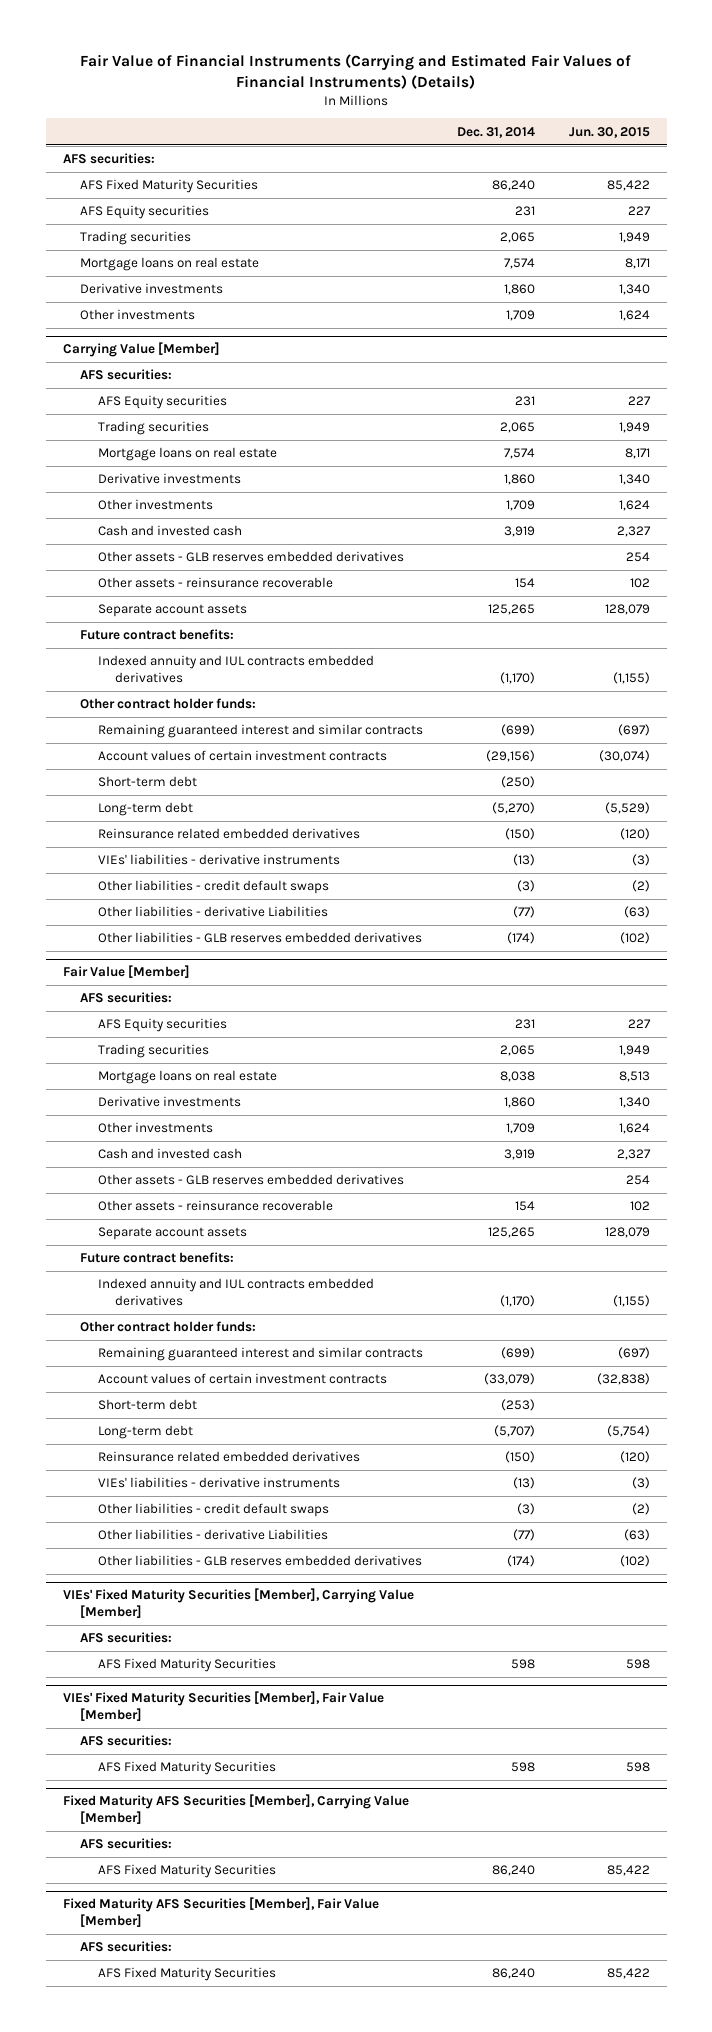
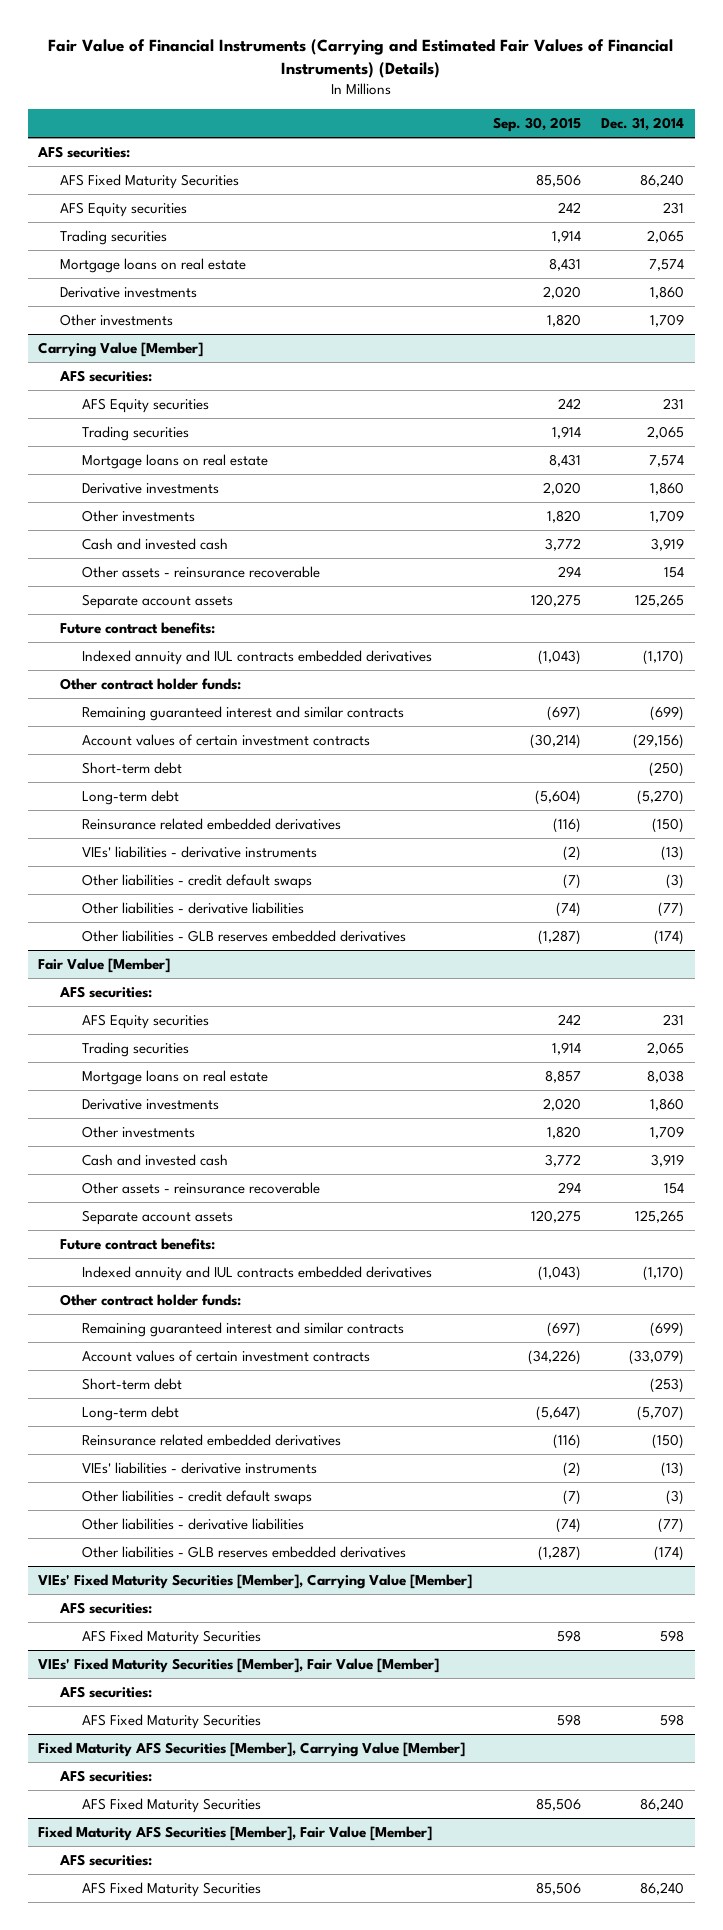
[568,126,650,138] Jun. 30, 2015 -> none
none -> [492,117,581,133] Sep. 30, 2015
[97,551,404,563] Other assets - GLB reserves embedded derivatives -> none
[97,906,328,918] Other liabilities - derivative Liabilities -> [81,901,304,914] Other liabilities - derivative liabilities
[97,1174,404,1186] Other assets - GLB reserves embedded derivatives -> none
[97,1529,328,1541] Other liabilities - derivative Liabilities -> [81,1517,304,1530] Other liabilities - derivative liabilities

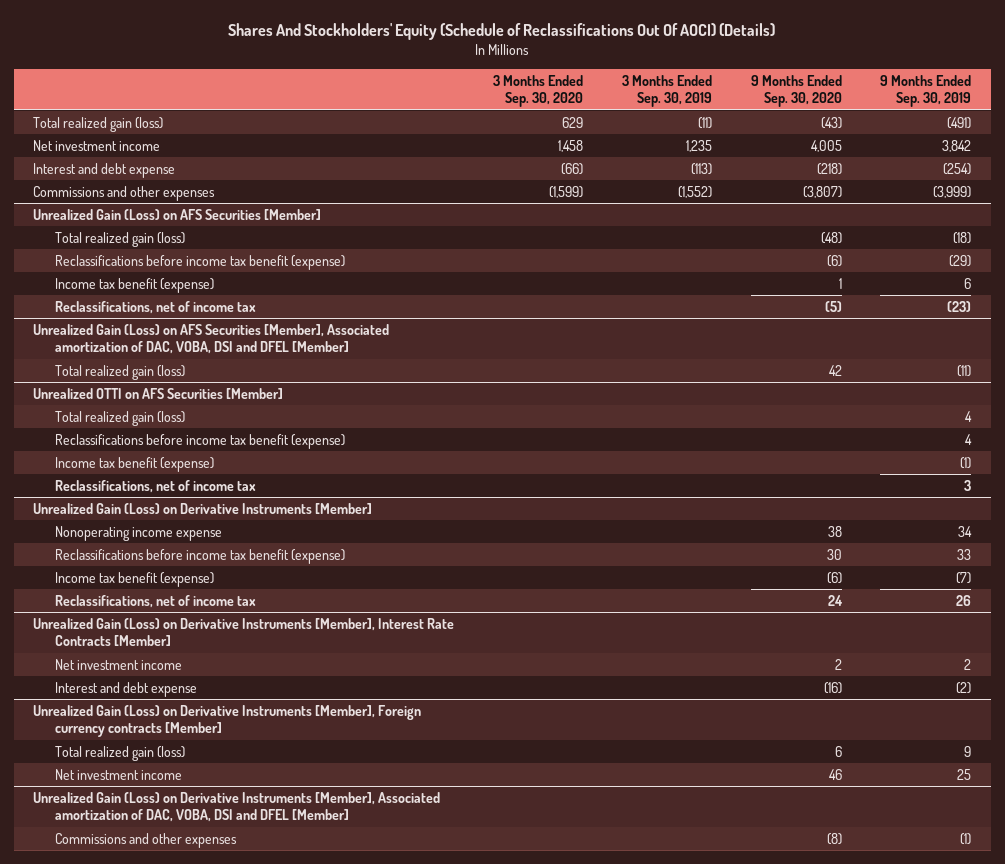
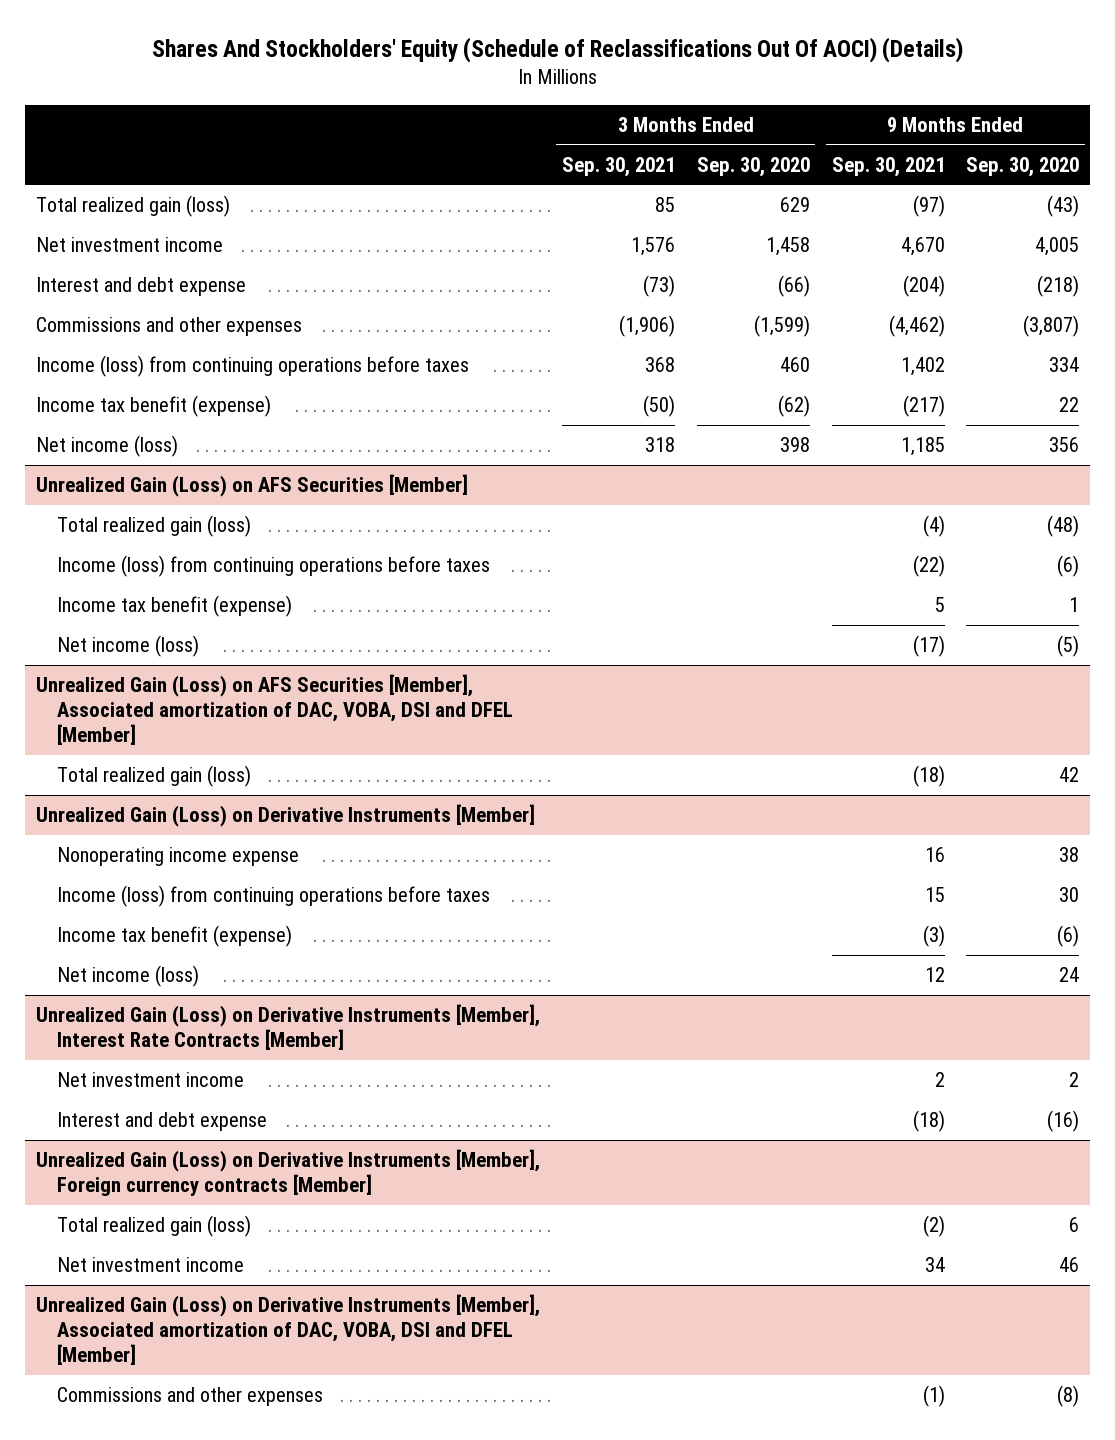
[621,74,712,108] 3 Months Ended Sep. 30, 2019 -> none
[880,74,972,108] 9 Months Ended Sep. 30, 2019 -> none
none -> [561,156,675,177] Sep. 30, 2021
none -> [831,156,945,177] Sep. 30, 2021
none -> [35,355,469,378] Income (loss) from continuing operations before taxes
none -> [35,395,271,418] Income tax benefit (expense)
none -> [35,435,178,458] Net income (loss)
[54,254,345,270] Reclassifications before income tax benefit (expense) -> none
none -> [57,555,491,578] Income (loss) from continuing operations before taxes
[54,300,256,314] Reclassifications, net of income tax -> none
none -> [57,635,200,658] Net income (loss)
[33,387,284,399] Unrealized OTTI on AFS Securities [Member] -> none
[54,410,185,426] Total realized gain (loss) -> none
[54,433,345,449] Reclassifications before income tax benefit (expense) -> none
[54,456,214,472] Income tax benefit (expense) -> none
[54,479,256,493] Reclassifications, net of income tax -> none
[54,548,345,564] Reclassifications before income tax benefit (expense) -> none
none -> [57,885,491,908] Income (loss) from continuing operations before taxes
[54,594,256,608] Reclassifications, net of income tax -> none
none -> [57,965,200,988] Net income (loss)

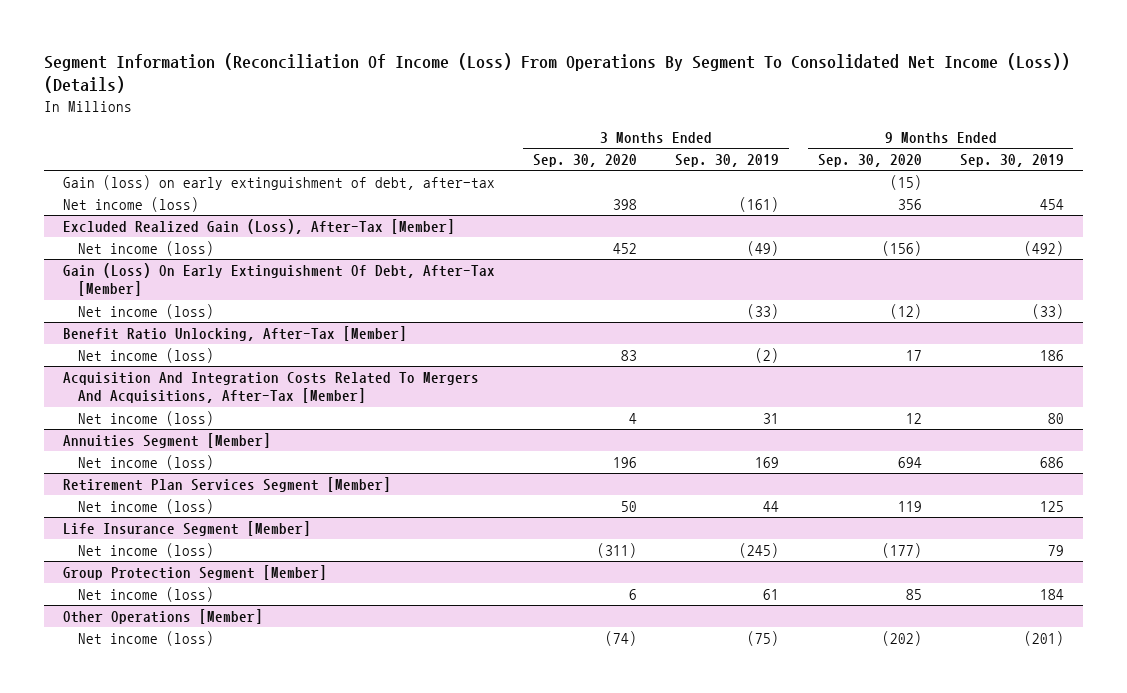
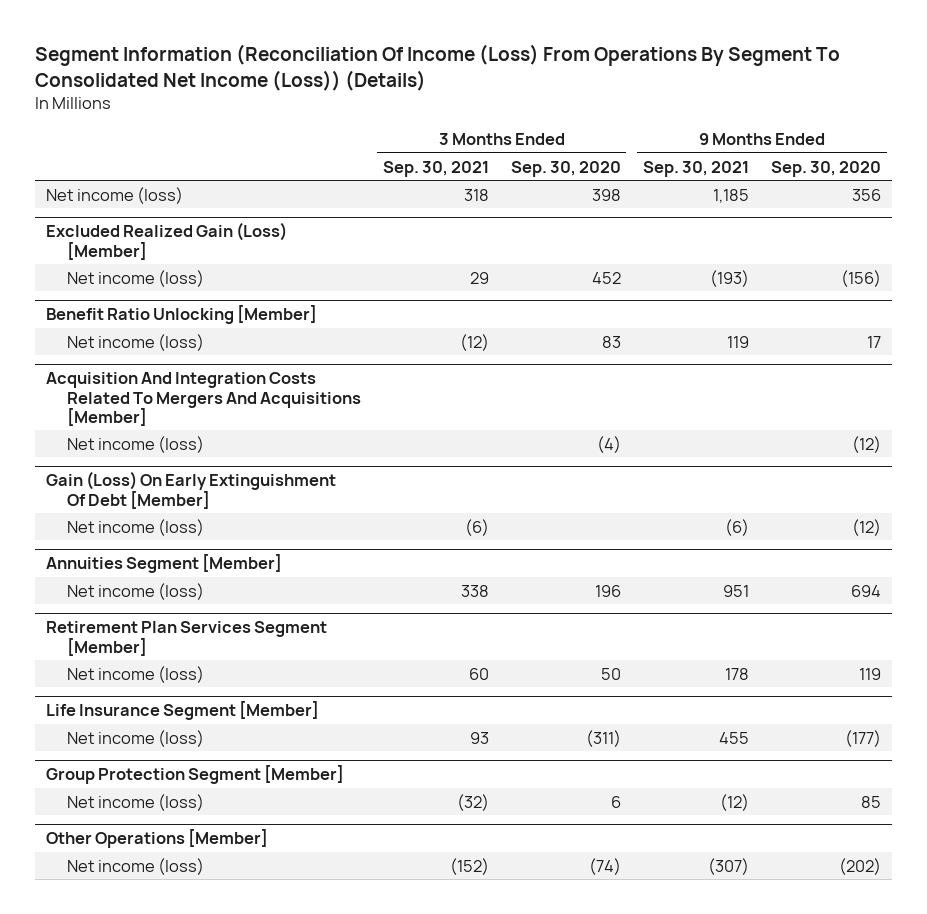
[675,153,780,167] Sep. 30, 2019 -> none
[959,153,1064,167] Sep. 30, 2019 -> none
none -> [382,160,489,177] Sep. 30, 2021
none -> [642,160,749,177] Sep. 30, 2021
[62,174,495,190] Gain (loss) on early extinguishment of debt, after-tax -> none
[62,218,455,234] Excluded Realized Gain (Loss), After-Tax [Member] -> [46,222,288,260] Excluded Realized Gain (Loss) [Member]
[62,262,495,297] Gain (Loss) On Early Extinguishment Of Debt, After-Tax [Member] -> none
[78,303,215,319] Net income (loss) -> none
[62,325,407,341] Benefit Ratio Unlocking, After-Tax [Member] -> [46,305,318,325] Benefit Ratio Unlocking [Member]
[62,371,479,404] Acquisition And Integration Costs Related To Mergers And Acquisitions, After-Tax [Member] -> [46,372,361,426] Acquisition And Integration Costs Related To Mergers And Acquisitions [Member]
[629,412,638,424] 4 -> [596,435,621,453] (4)
[905,412,922,424] 12 -> [851,435,881,453] (12)
none -> [46,471,337,509] Gain (Loss) On Early Extinguishment Of Debt [Member]
none -> [66,518,204,536] Net income (loss)

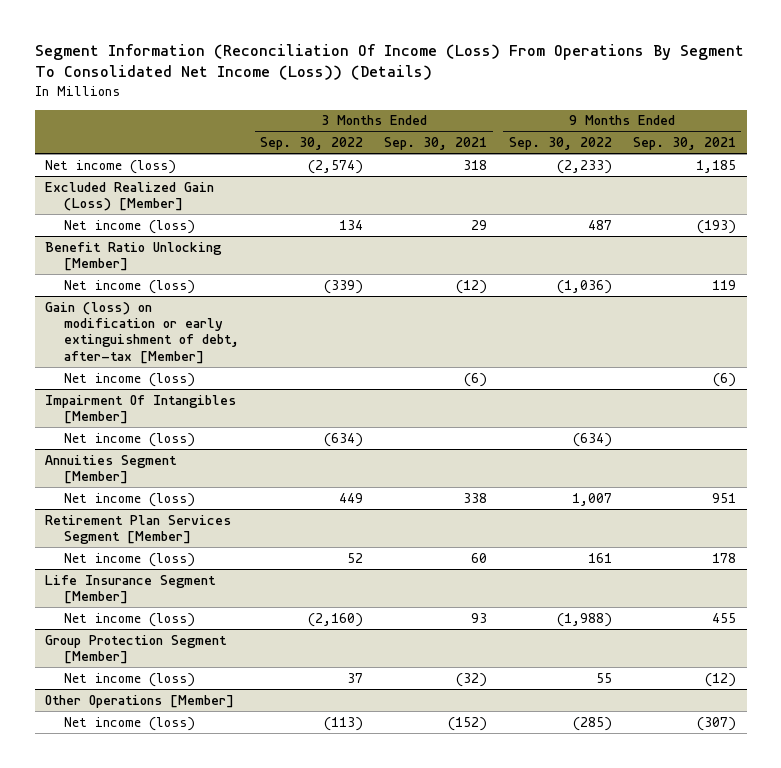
[510,160,621,177] Sep. 30, 2020 -> none
[770,160,881,177] Sep. 30, 2020 -> none
none -> [259,136,363,150] Sep. 30, 2022
none -> [508,136,612,150] Sep. 30, 2022
[46,372,361,426] Acquisition And Integration Costs Related To Mergers And Acquisitions [Member] -> none
[66,435,204,453] Net income (loss) -> none
[46,471,337,509] Gain (Loss) On Early Extinguishment Of Debt [Member] -> [45,301,239,364] Gain (loss) on modification or early extinguishment of debt, after-tax [Member]
none -> [45,394,237,424] Impairment Of Intangibles [Member]
none -> [63,432,195,447] Net income (loss)

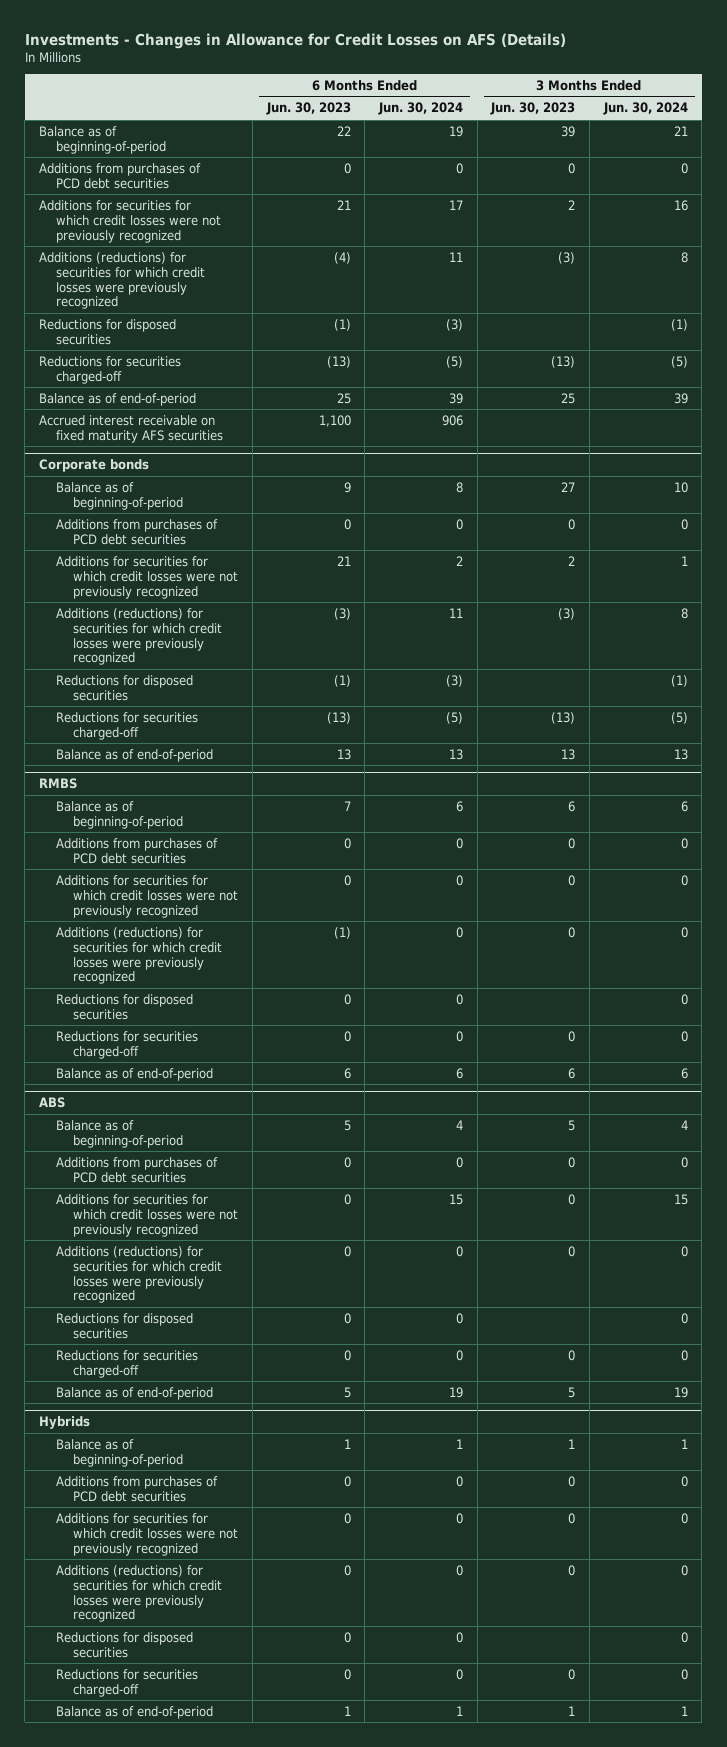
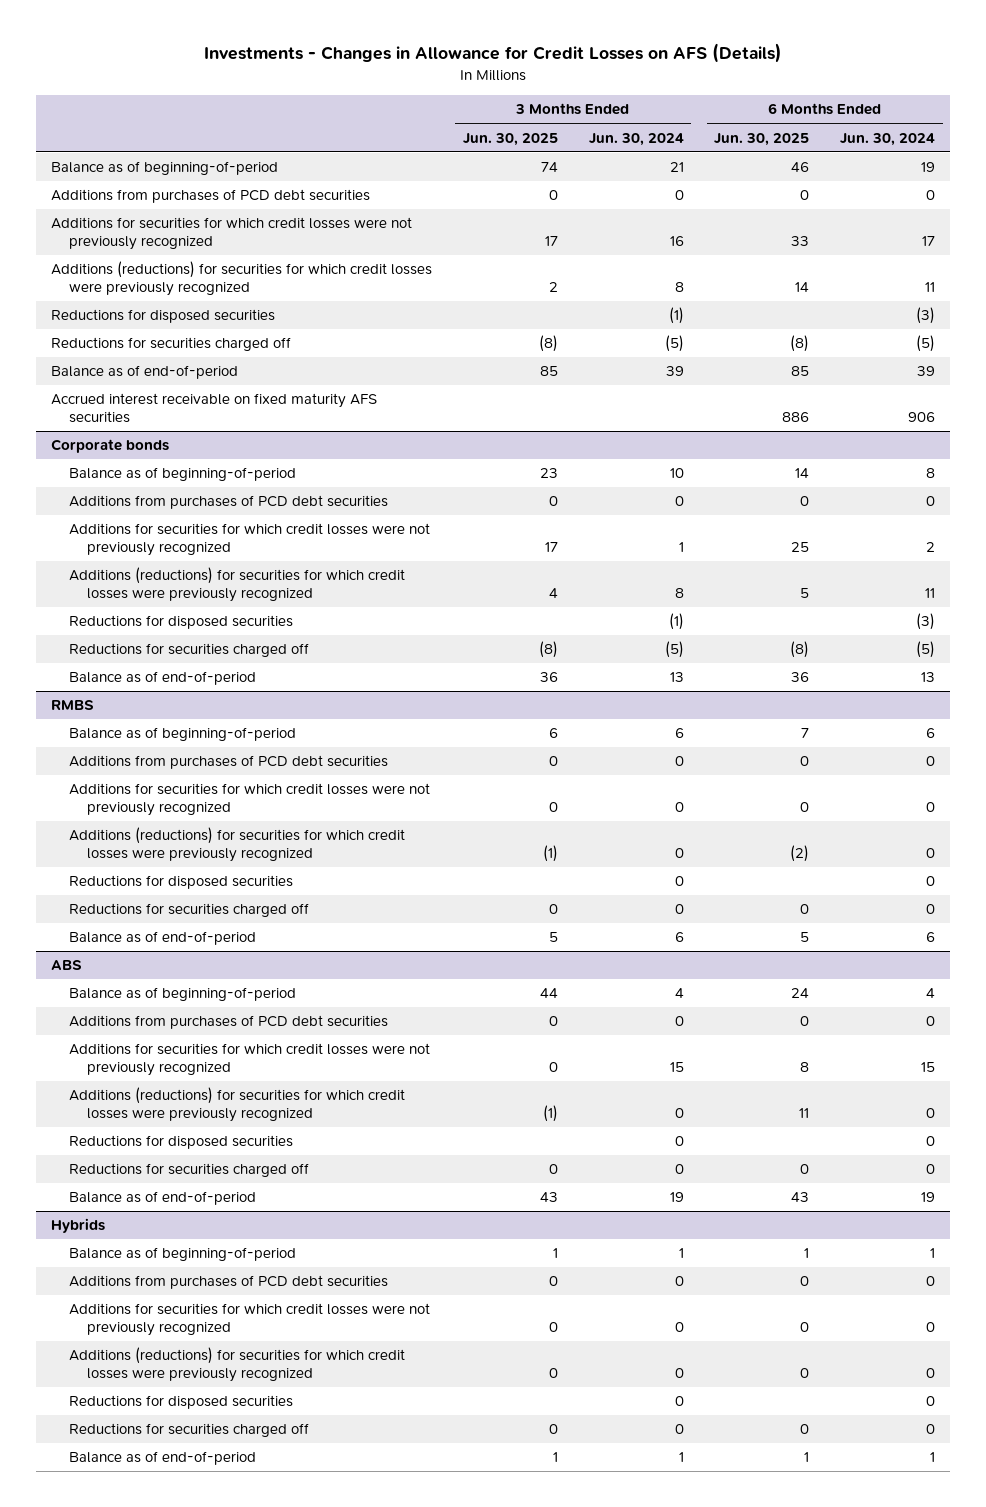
[265,102,351,116] Jun. 30, 2023 -> none
[490,102,576,116] Jun. 30, 2023 -> none
none -> [462,132,558,146] Jun. 30, 2025
none -> [714,132,810,146] Jun. 30, 2025
[39,355,182,384] Reductions for securities charged-off -> [51,337,292,352] Reductions for securities charged off
[56,711,199,740] Reductions for securities charged-off -> [69,643,310,658] Reductions for securities charged off
[56,1030,199,1059] Reductions for securities charged-off -> [69,903,310,918] Reductions for securities charged off
[56,1349,199,1378] Reductions for securities charged-off -> [69,1163,310,1178] Reductions for securities charged off
[56,1668,199,1697] Reductions for securities charged-off -> [69,1423,310,1438] Reductions for securities charged off

